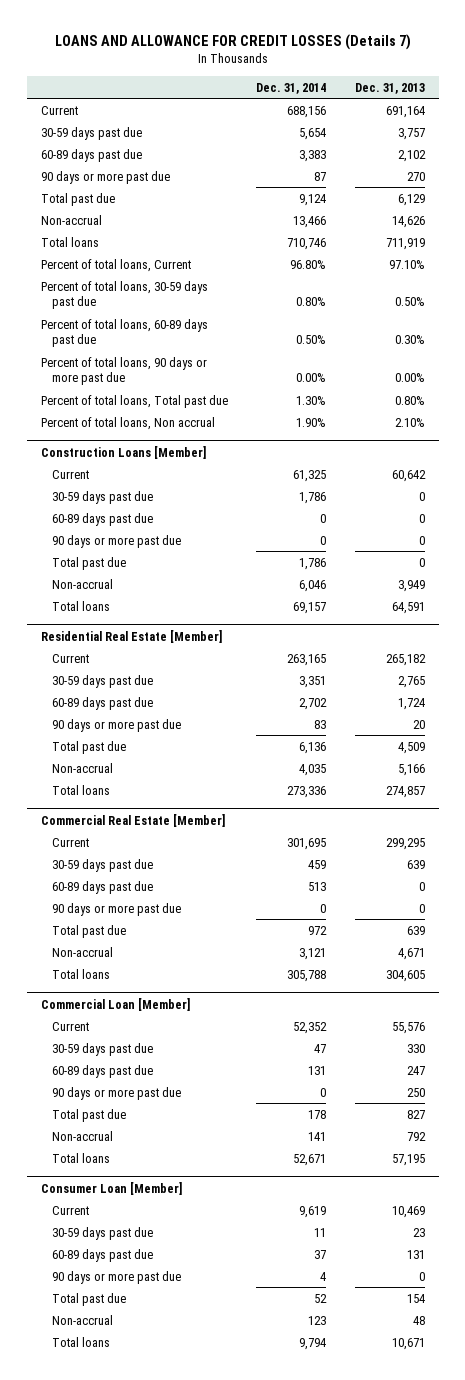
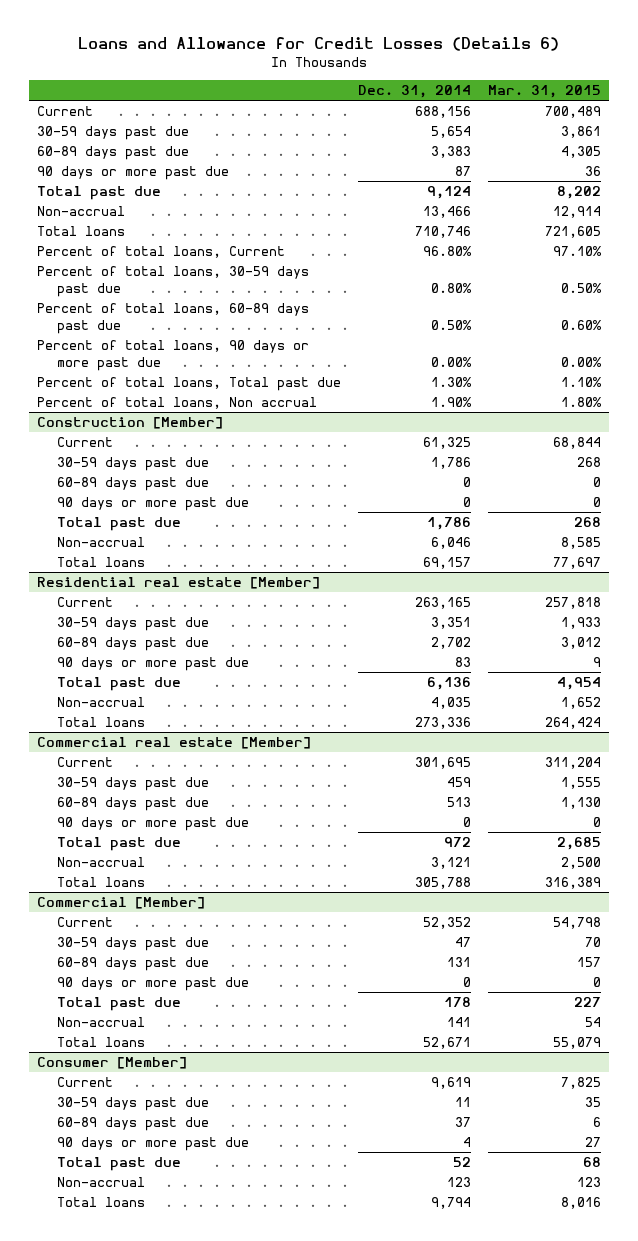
[54,34,411,51] LOANS AND ALLOWANCE FOR CREDIT LOSSES (Details 7) -> [77,36,559,51] Loans and Allowance for Credit Losses (Details 6)
[354,82,425,94] Dec. 31, 2013 -> none
none -> [487,85,601,99] Mar. 31, 2015
[40,445,206,459] Construction Loans [Member] -> [36,417,223,430] Construction [Member]
[40,629,222,643] Residential Real Estate [Member] -> [36,577,320,590] Residential real estate [Member]
[40,813,225,827] Commercial Real Estate [Member] -> [36,737,311,750] Commercial real estate [Member]
[40,997,190,1011] Commercial Loan [Member] -> [36,897,205,910] Commercial [Member]
[40,1181,182,1195] Consumer Loan [Member] -> [36,1057,187,1070] Consumer [Member]

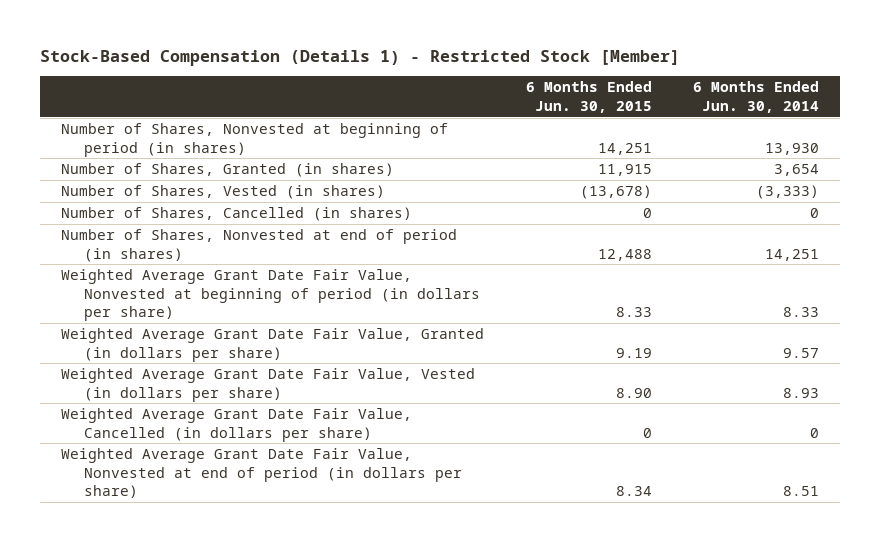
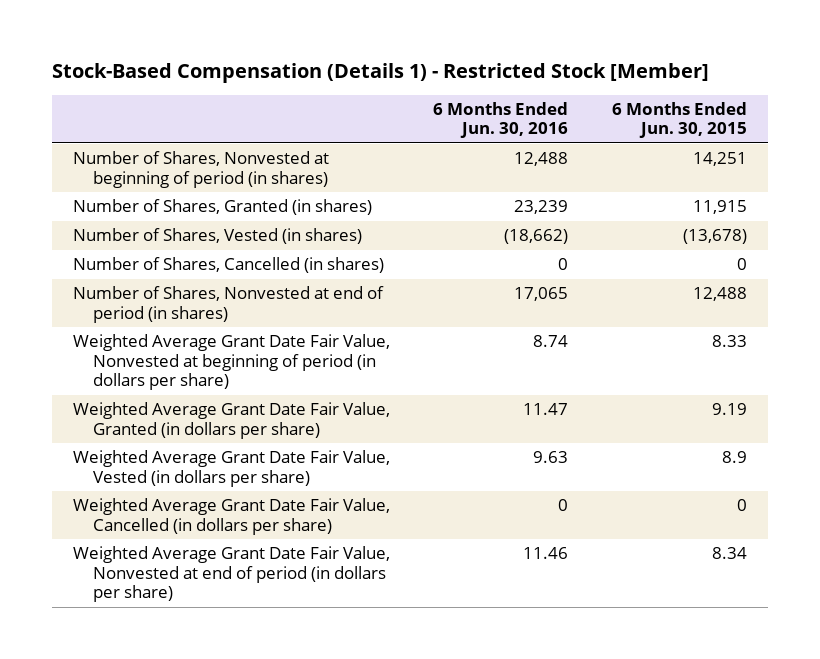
[693,81,820,113] 6 Months Ended Jun. 30, 2014 -> none
none -> [433,101,569,139] 6 Months Ended Jun. 30, 2016
[615,387,652,398] 8.90 -> [721,451,747,464] 8.9

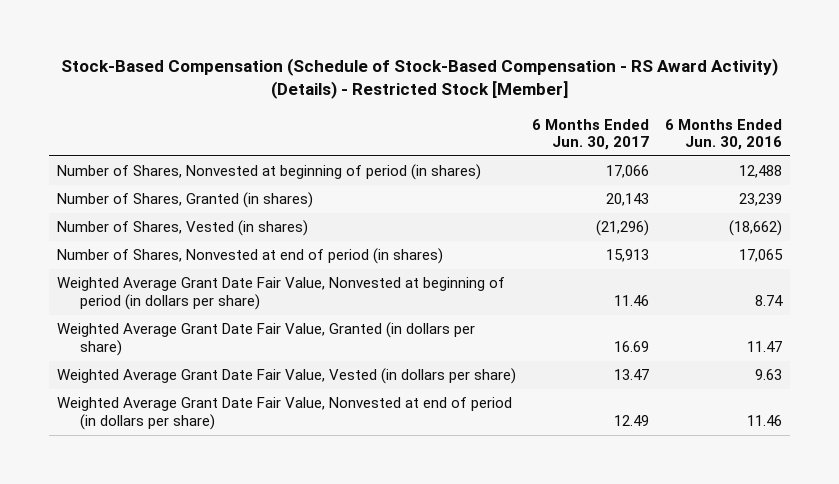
[51,62,709,83] Stock-Based Compensation (Details 1) - Restricted Stock [Member] -> [60,58,778,100] Stock-Based Compensation (Schedule of Stock-Based Compensation - RS Award Activity) (Details) - Restricted Stock [Member]
[611,101,747,139] 6 Months Ended Jun. 30, 2015 -> none
none -> [532,118,650,150] 6 Months Ended Jun. 30, 2017
[73,257,385,274] Number of Shares, Cancelled (in shares) -> none
[73,498,391,535] Weighted Average Grant Date Fair Value, Cancelled (in dollars per share) -> none

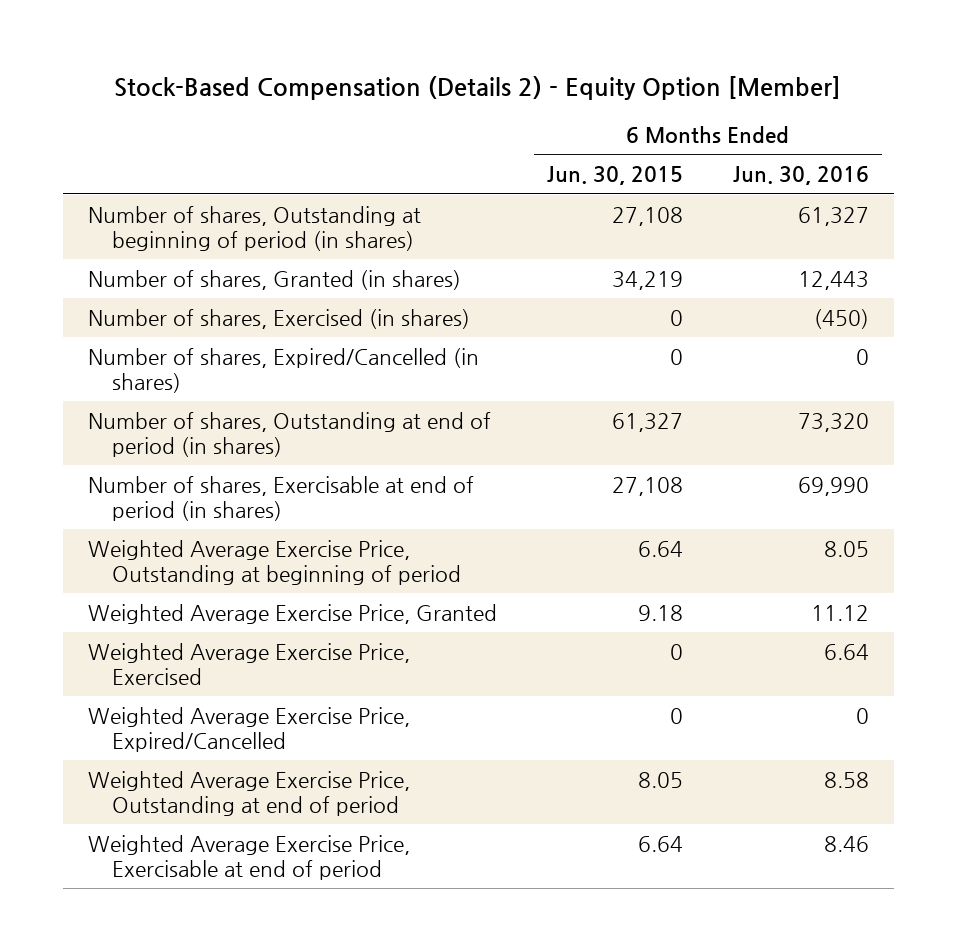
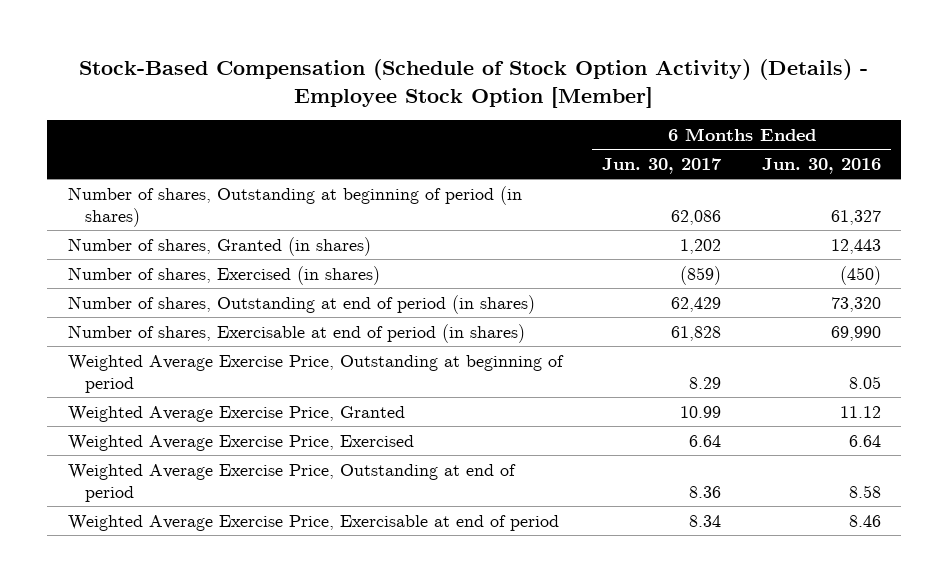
[114,75,842,100] Stock-Based Compensation (Details 2) - Equity Option [Member] -> [79,58,869,108] Stock-Based Compensation (Schedule of Stock Option Activity) (Details) - Employee Stock Option [Member]
[546,166,683,186] Jun. 30, 2015 -> none
none -> [602,157,723,174] Jun. 30, 2017
[87,347,479,394] Number of shares, Expired/Cancelled (in shares) -> none
[87,706,410,753] Weighted Average Exercise Price, Expired/Cancelled -> none

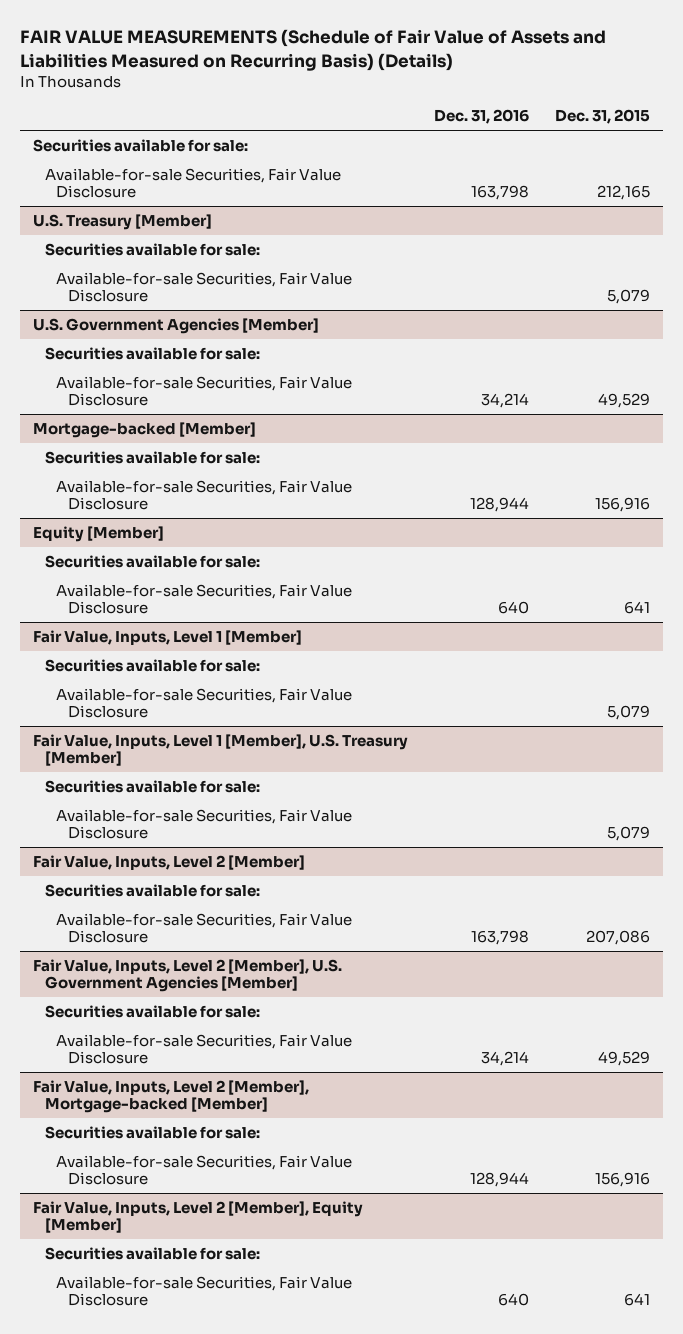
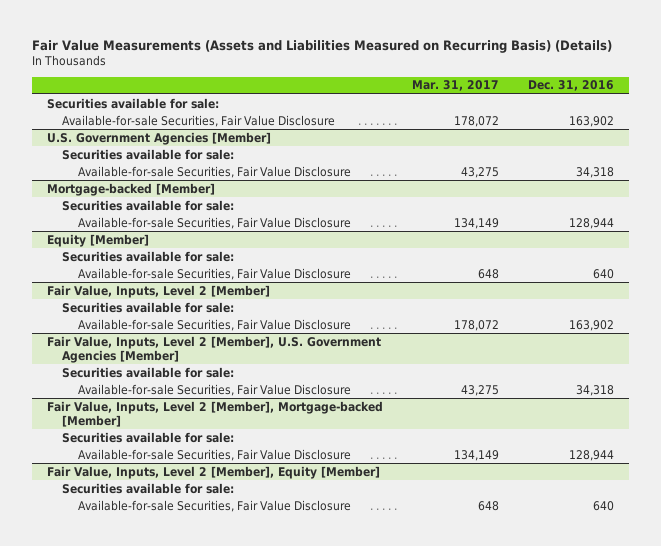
[20,29,607,71] FAIR VALUE MEASUREMENTS (Schedule of Fair Value of Assets and Liabilities Measured on Recurring Basis) (Details) -> [31,39,612,53] Fair Value Measurements (Assets and Liabilities Measured on Recurring Basis) (Details)
[554,109,650,125] Dec. 31, 2015 -> none
none -> [411,80,499,92] Mar. 31, 2017
[33,213,213,230] U.S. Treasury [Member] -> none
[44,242,260,256] Securities available for sale: -> none
[56,271,353,303] Available-for-sale Securities, Fair Value Disclosure -> none
[470,185,529,201] 163,798 -> [569,115,615,127] 163,902
[480,393,529,409] 34,214 -> [576,166,615,178] 34,318
[33,629,303,645] Fair Value, Inputs, Level 1 [Member] -> none
[44,658,260,672] Securities available for sale: -> none
[56,687,353,719] Available-for-sale Securities, Fair Value Disclosure -> none
[33,733,409,767] Fair Value, Inputs, Level 1 [Member], U.S. Treasury [Member] -> none
[44,779,260,793] Securities available for sale: -> none
[56,808,353,840] Available-for-sale Securities, Fair Value Disclosure -> none
[470,930,529,946] 163,798 -> [569,319,615,331] 163,902
[480,1051,529,1067] 34,214 -> [576,384,615,396] 34,318

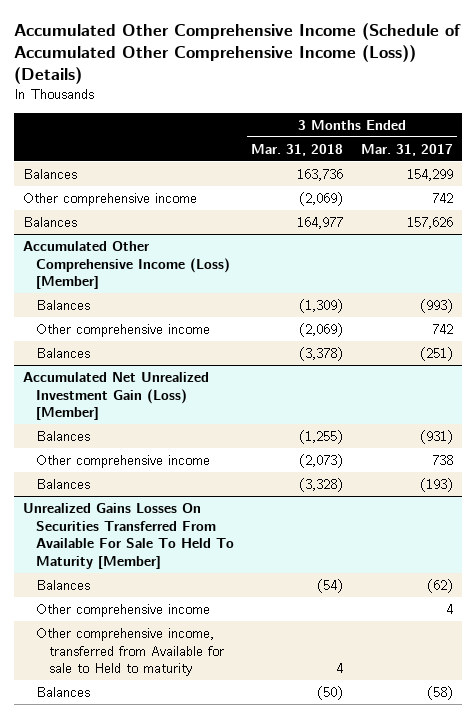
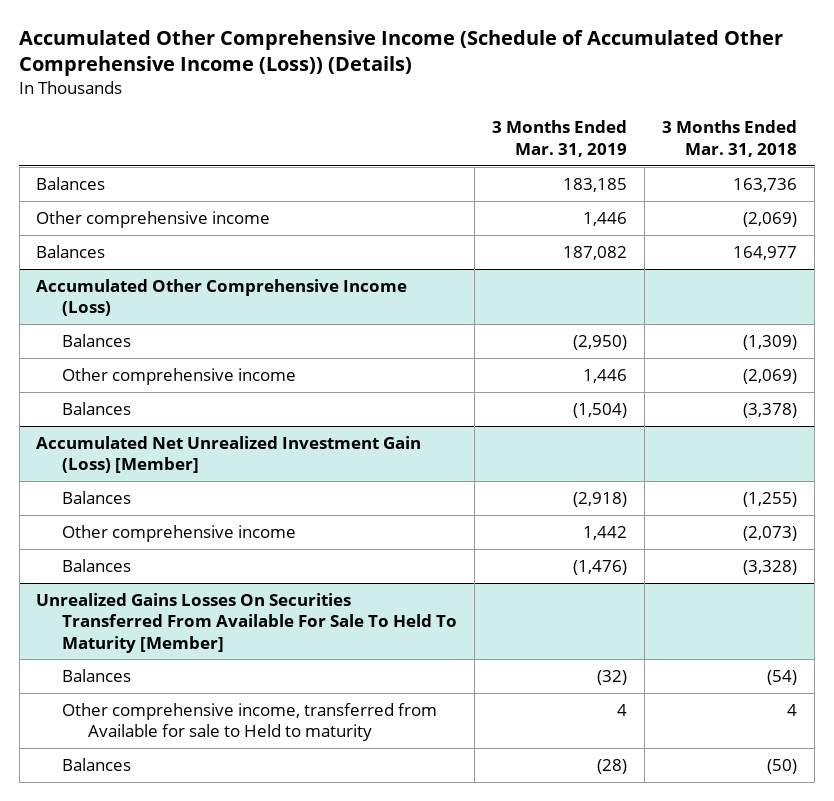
[360,143,453,156] Mar. 31, 2017 -> none
none -> [492,120,628,157] 3 Months Ended Mar. 31, 2019
[22,240,230,290] Accumulated Other Comprehensive Income (Loss) [Member] -> [36,278,408,317] Accumulated Other Comprehensive Income (Loss)
[35,603,210,617] Other comprehensive income -> none

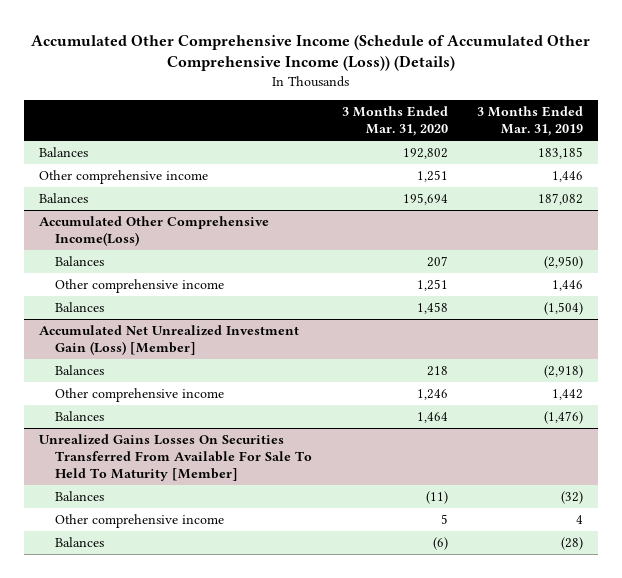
[662,120,798,157] 3 Months Ended Mar. 31, 2018 -> none
none -> [341,106,448,137] 3 Months Ended Mar. 31, 2020
[36,278,408,317] Accumulated Other Comprehensive Income (Loss) -> [38,216,269,247] Accumulated Other Comprehensive Income(Loss)
[62,702,438,742] Other comprehensive income, transferred from Available for sale to Held to maturity -> none
none -> [55,514,225,529] Other comprehensive income

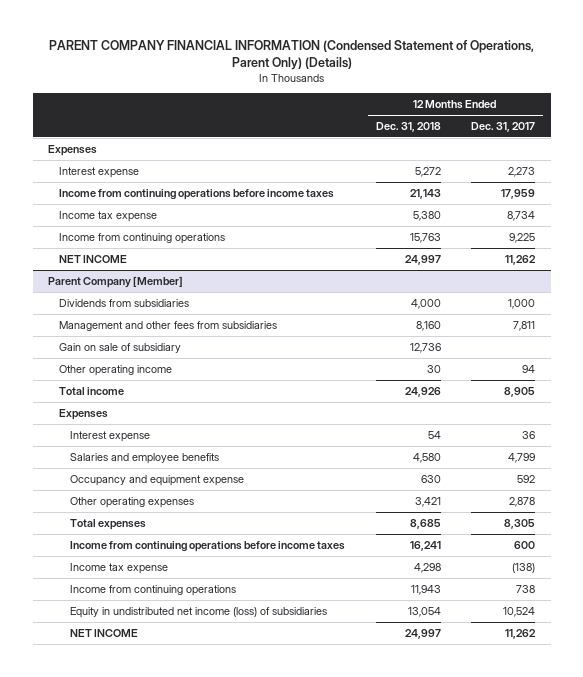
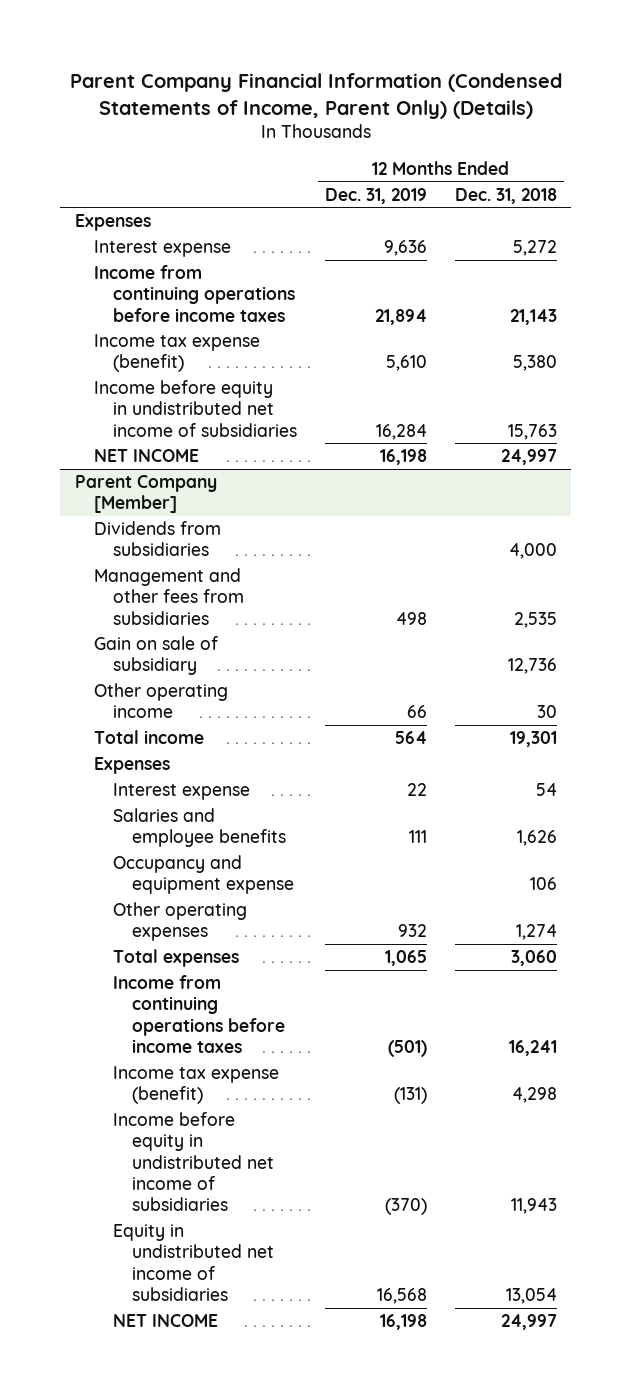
[48,40,534,71] PARENT COMPANY FINANCIAL INFORMATION (Condensed Statement of Operations, Parent Only) (Details) -> [69,72,562,119] Parent Company Financial Information (Condensed Statements of Income, Parent Only) (Details)
[471,121,536,132] Dec. 31, 2017 -> none
none -> [324,187,427,204] Dec. 31, 2019
[59,210,158,222] Income tax expense -> [93,334,260,373] Income tax expense (benefit)
[59,232,226,244] Income from continuing operations -> [93,380,297,437] Income before equity in undistributed net income of subsidiaries
[415,320,441,331] 8,160 -> [514,611,558,628] 2,535
[404,386,441,397] 24,926 -> [510,731,558,748] 19,301
[412,452,441,463] 4,580 -> [517,830,558,847] 1,626
[420,474,441,483] 630 -> [530,877,558,891] 106
[414,496,441,507] 3,421 -> [516,924,558,941] 1,274
[409,518,441,529] 8,685 -> [511,950,558,967] 3,060
[69,562,168,574] Income tax expense -> [112,1066,279,1105] Income tax expense (benefit)
[69,584,236,596] Income from continuing operations -> [112,1112,274,1212] Income before equity in undistributed net income of subsidiaries
[69,606,327,618] Equity in undistributed net income (loss) of subsidiaries -> [112,1224,274,1301] Equity in undistributed net income of subsidiaries

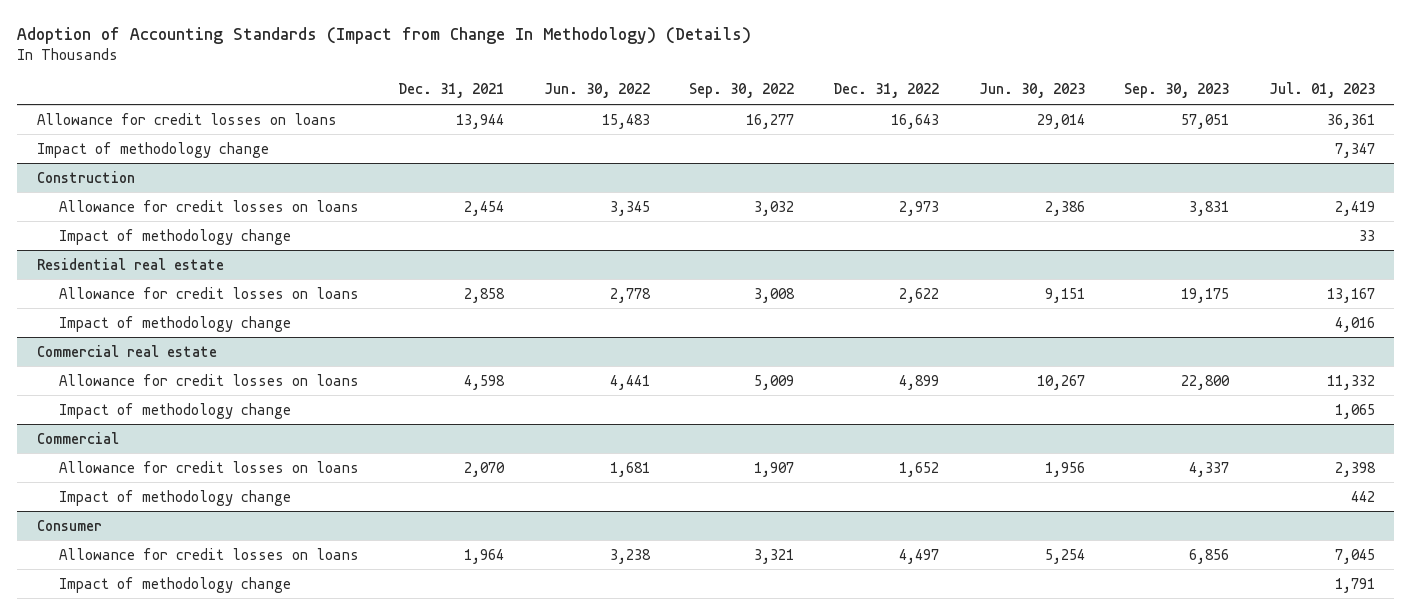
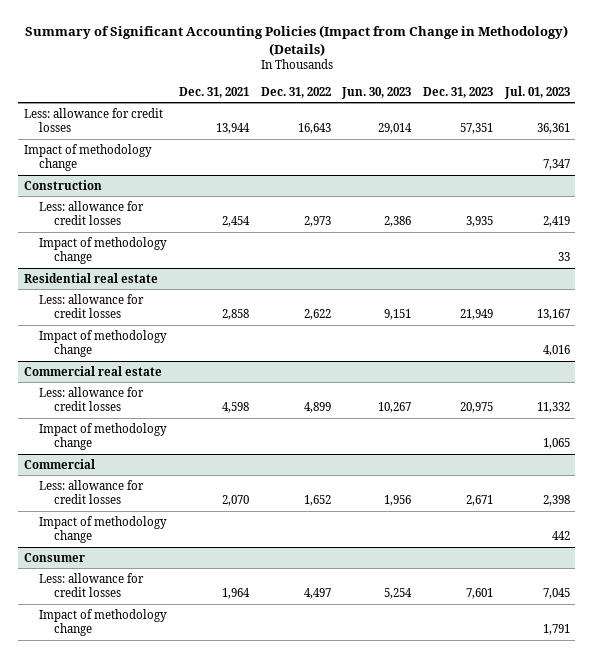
[17,26,752,44] Adoption of Accounting Standards (Impact from Change In Methodology) (Details) -> [24,25,568,56] Summary of Significant Accounting Policies (Impact from Change in Methodology) (Details)
[543,83,650,99] Jun. 30, 2022 -> none
[689,83,795,99] Sep. 30, 2022 -> none
[1124,83,1230,99] Sep. 30, 2023 -> none
none -> [422,86,493,98] Dec. 31, 2023
[36,112,337,125] Allowance for credit losses on loans -> [24,107,164,133] Less: allowance for credit losses
[59,199,360,212] Allowance for credit losses on loans -> [39,200,145,226] Less: allowance for credit losses
[59,286,360,299] Allowance for credit losses on loans -> [39,293,145,319] Less: allowance for credit losses
[59,373,360,386] Allowance for credit losses on loans -> [39,386,145,412] Less: allowance for credit losses
[59,460,360,473] Allowance for credit losses on loans -> [39,479,145,505] Less: allowance for credit losses
[59,547,360,560] Allowance for credit losses on loans -> [39,572,145,598] Less: allowance for credit losses

